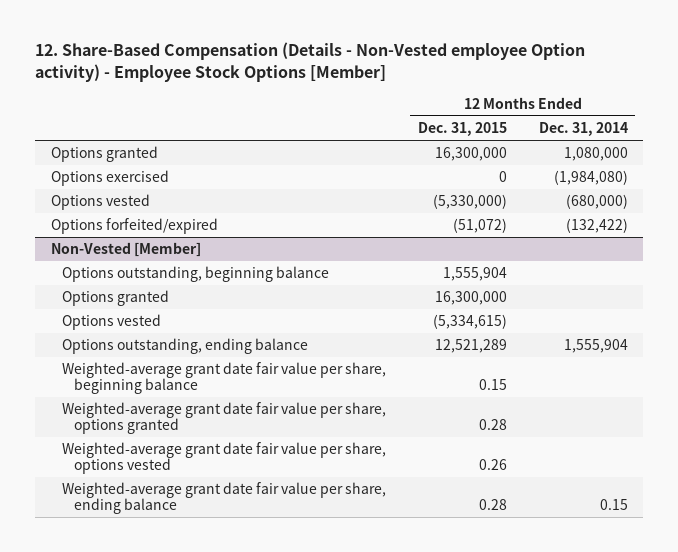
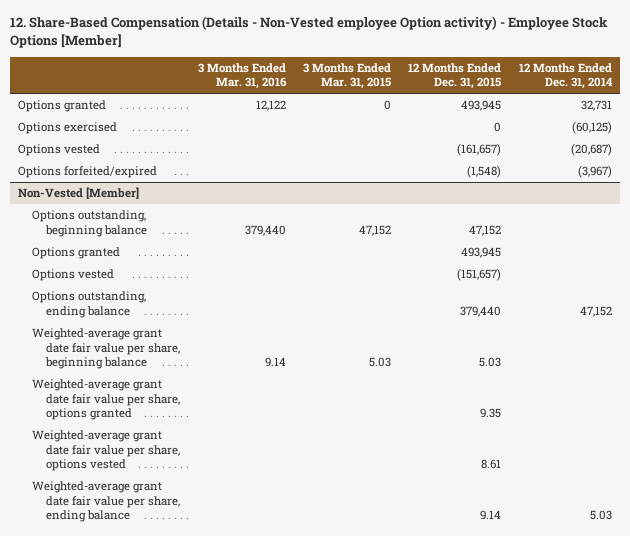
none -> [197,62,287,90] 3 Months Ended Mar. 31, 2016
none -> [303,62,392,90] 3 Months Ended Mar. 31, 2015
[434,147,507,162] 16,300,000 -> [461,100,502,112] 493,945
[563,147,628,162] 1,080,000 -> [580,100,612,112] 32,731
[553,170,628,186] (1,984,080) -> [571,121,612,135] (60,125)
[432,194,507,210] (5,330,000) -> [457,143,502,157] (161,657)
[565,194,628,210] (680,000) -> [570,143,612,157] (20,687)
[452,218,507,234] (51,072) -> [467,165,502,179] (1,548)
[565,218,628,234] (132,422) -> [577,165,612,179] (3,967)
[442,267,507,282] 1,555,904 -> [469,224,502,236] 47,152
[434,291,507,306] 16,300,000 -> [461,247,502,259] 493,945
[432,314,507,330] (5,334,615) -> [457,268,502,282] (151,657)
[434,339,507,354] 12,521,289 -> [460,305,502,317] 379,440
[563,339,628,354] 1,555,904 -> [579,305,612,317] 47,152
[478,379,507,391] 0.15 -> [479,357,502,368] 5.03
[478,419,507,431] 0.28 -> [480,408,502,419] 9.35
[478,459,507,471] 0.26 -> [481,459,502,470] 8.61
[478,499,507,511] 0.28 -> [480,510,502,521] 9.14
[599,499,628,511] 0.15 -> [589,510,612,521] 5.03

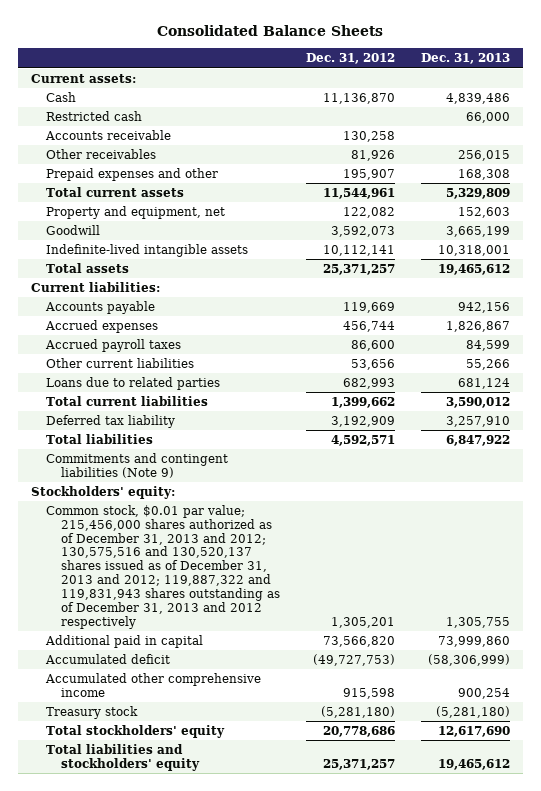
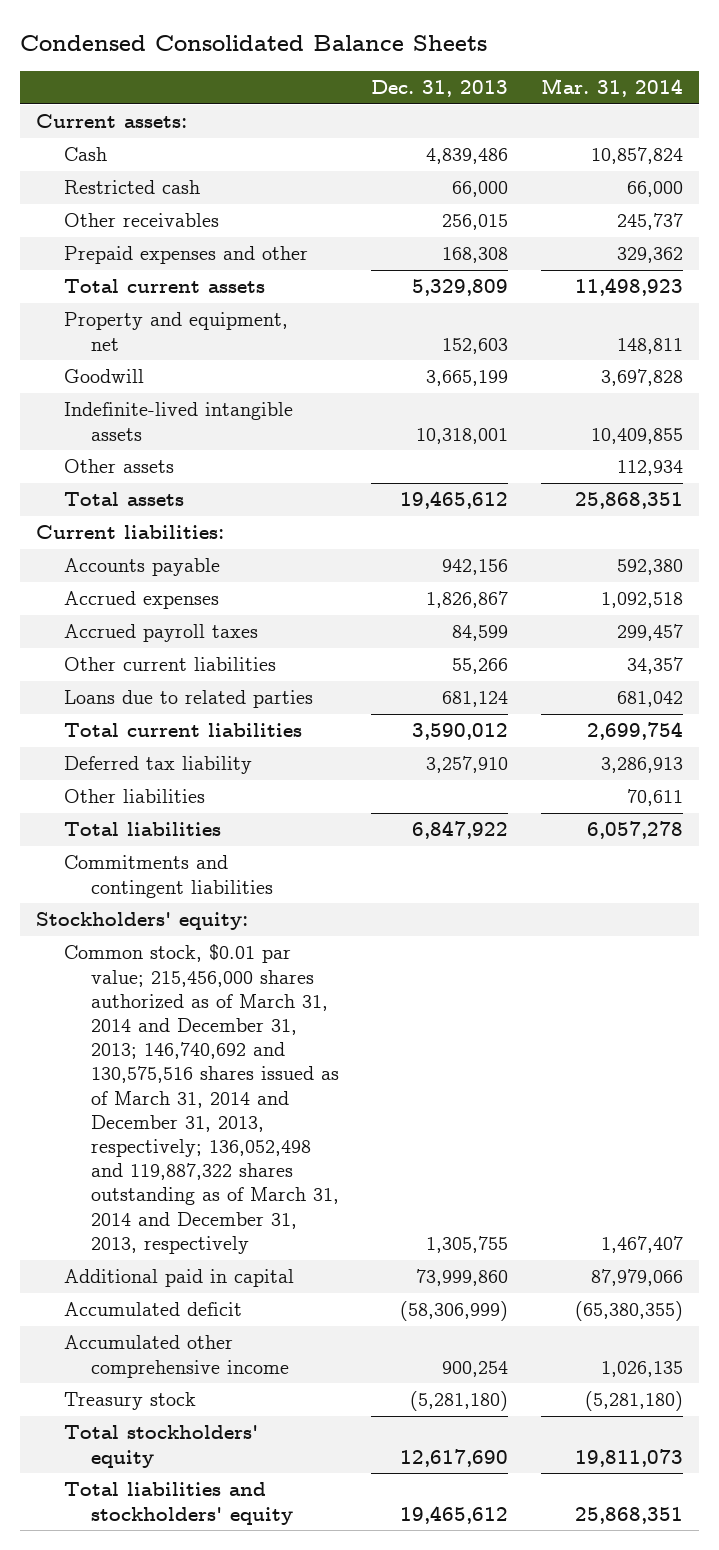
[157,25,384,37] Consolidated Balance Sheets -> [20,34,488,51] Condensed Consolidated Balance Sheets
[305,53,395,65] Dec. 31, 2012 -> none
none -> [540,77,683,97] Mar. 31, 2014
[45,129,172,140] Accounts receivable -> none
none -> [63,459,174,474] Other assets
none -> [63,789,205,804] Other liabilities
[46,452,229,478] Commitments and contingent liabilities (Note 9) -> [63,855,273,898] Commitments and contingent liabilities
[46,504,281,629] Common stock, $0.01 par value; 215,456,000 shares authorized as of December 31, 2013 and 2012; 130,575,516 and 130,520,137 shares issued as of December 31, 2013 and 2012; 119,887,322 and 119,831,943 shares outstanding as of December 31, 2013 and 2012 respectively -> [63,944,339,1254] Common stock, $0.01 par value; 215,456,000 shares authorized as of March 31, 2014 and December 31, 2013; 146,740,692 and 130,575,516 shares issued as of March 31, 2014 and December 31, 2013, respectively; 136,052,498 and 119,887,322 shares outstanding as of March 31, 2014 and December 31, 2013, respectively

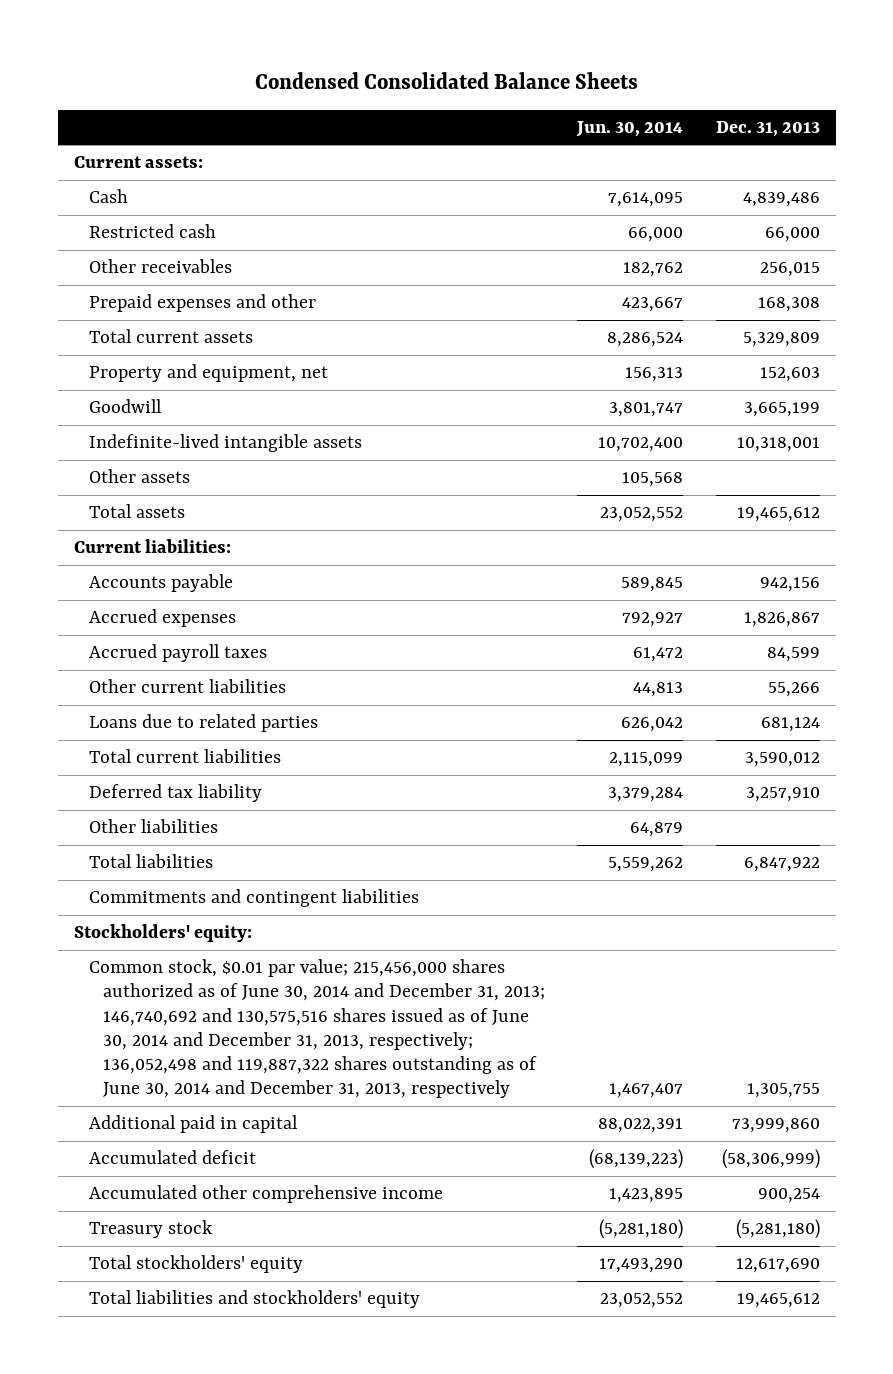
[540,77,683,97] Mar. 31, 2014 -> none
none -> [576,120,684,137] Jun. 30, 2014
[63,944,339,1254] Common stock, $0.01 par value; 215,456,000 shares authorized as of March 31, 2014 and December 31, 2013; 146,740,692 and 130,575,516 shares issued as of March 31, 2014 and December 31, 2013, respectively; 136,052,498 and 119,887,322 shares outstanding as of March 31, 2014 and December 31, 2013, respectively -> [88,959,546,1099] Common stock, $0.01 par value; 215,456,000 shares authorized as of June 30, 2014 and December 31, 2013; 146,740,692 and 130,575,516 shares issued as of June 30, 2014 and December 31, 2013, respectively; 136,052,498 and 119,887,322 shares outstanding as of June 30, 2014 and December 31, 2013, respectively

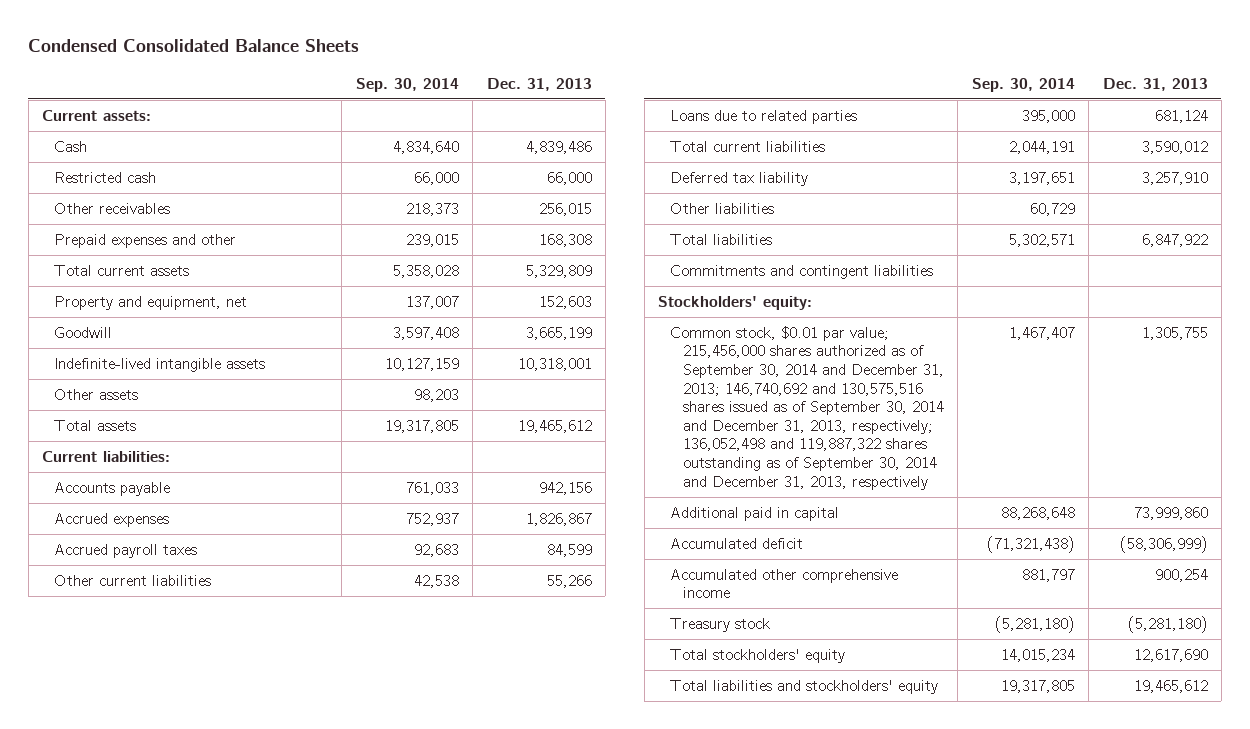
[576,120,684,137] Jun. 30, 2014 -> none
none -> [355,77,459,92] Sep. 30, 2014
[88,959,546,1099] Common stock, $0.01 par value; 215,456,000 shares authorized as of June 30, 2014 and December 31, 2013; 146,740,692 and 130,575,516 shares issued as of June 30, 2014 and December 31, 2013, respectively; 136,052,498 and 119,887,322 shares outstanding as of June 30, 2014 and December 31, 2013, respectively -> [670,325,944,490] Common stock, $0.01 par value; 215,456,000 shares authorized as of September 30, 2014 and December 31, 2013; 146,740,692 and 130,575,516 shares issued as of September 30, 2014 and December 31, 2013, respectively; 136,052,498 and 119,887,322 shares outstanding as of September 30, 2014 and December 31, 2013, respectively

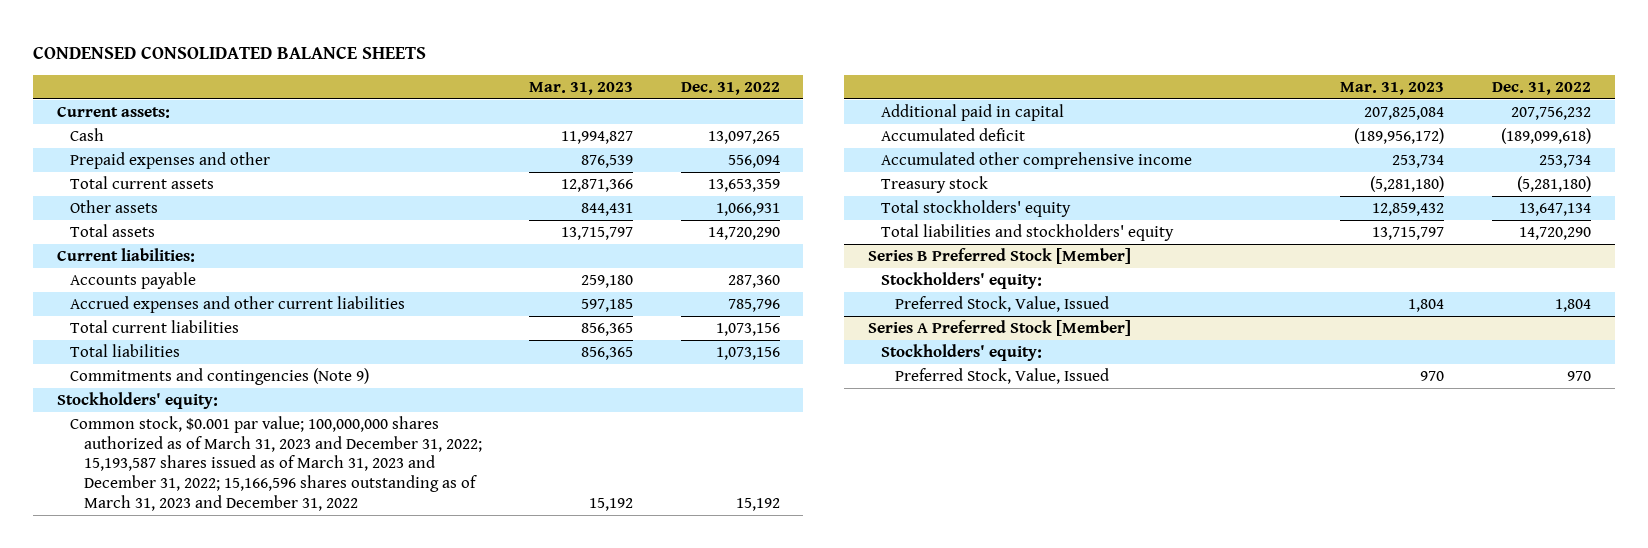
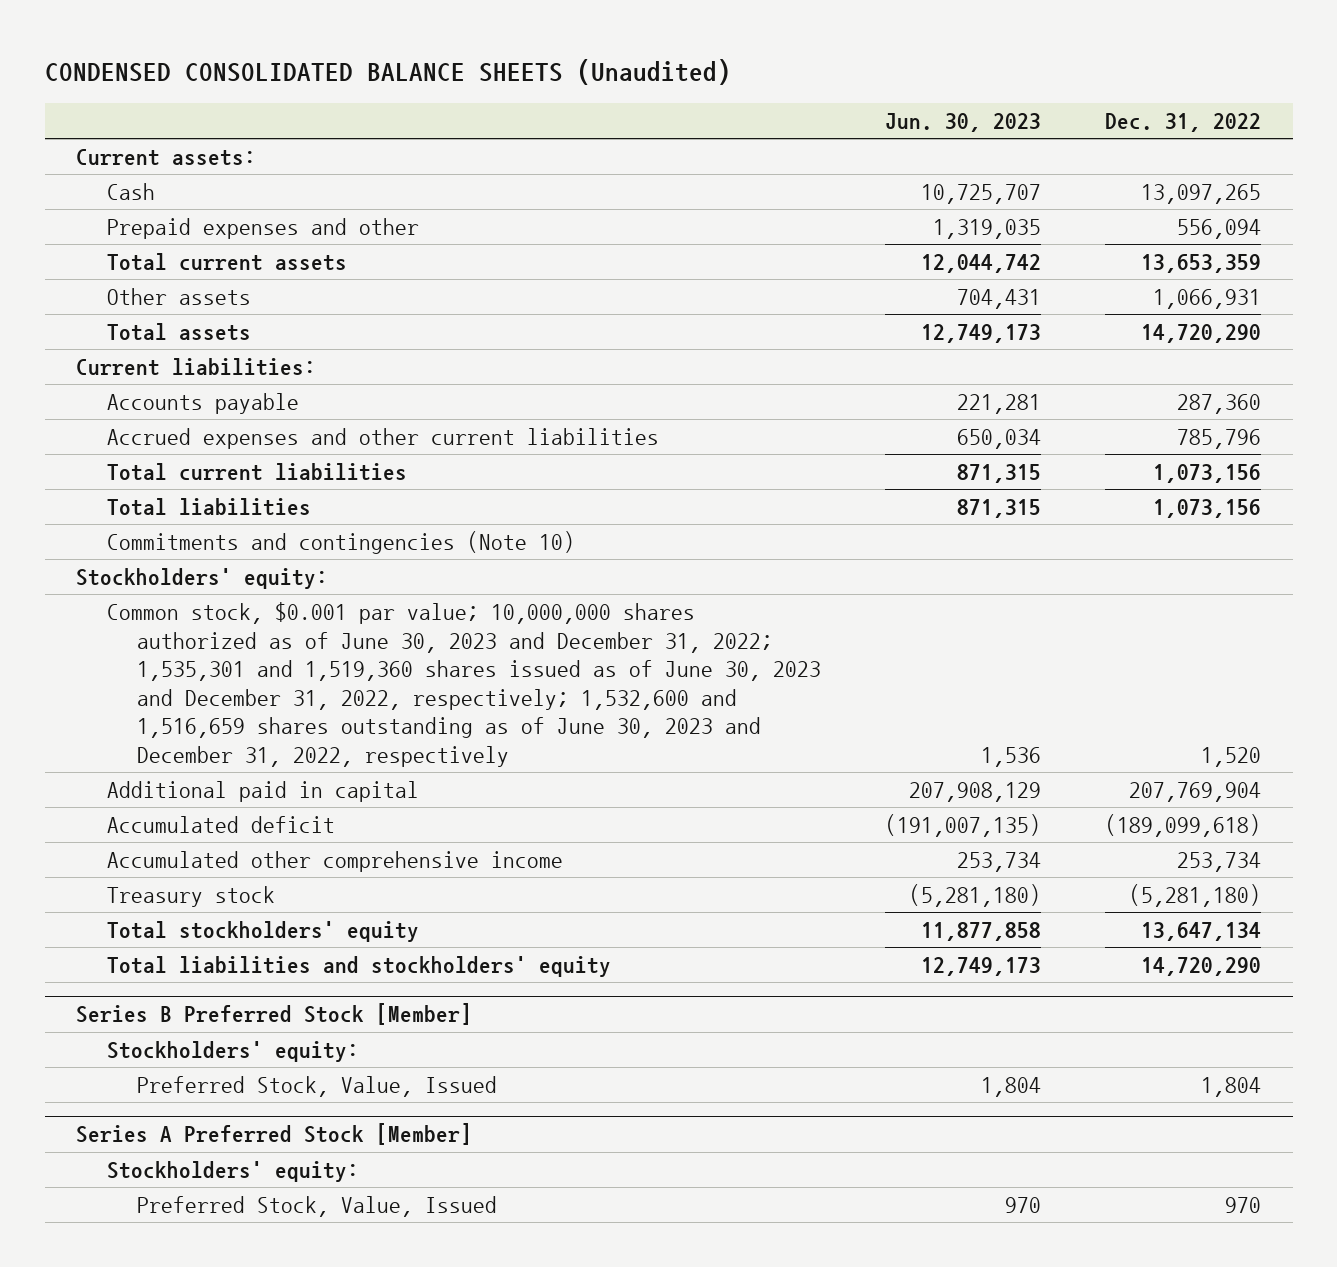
[33,45,427,59] CONDENSED CONSOLIDATED BALANCE SHEETS -> [44,59,731,86] CONDENSED CONSOLIDATED BALANCE SHEETS (Unaudited)
[529,81,634,95] Mar. 31, 2023 -> none
none -> [885,112,1042,132] Jun. 30, 2023
[70,368,370,386] Commitments and contingencies (Note 9) -> [106,530,575,554] Commitments and contingencies (Note 10)
[70,416,482,511] Common stock, $0.001 par value; 100,000,000 shares authorized as of March 31, 2023 and December 31, 2022; 15,193,587 shares issued as of March 31, 2023 and December 31, 2022; 15,166,596 shares outstanding as of March 31, 2023 and December 31, 2022 -> [106,601,822,767] Common stock, $0.001 par value; 10,000,000 shares authorized as of June 30, 2023 and December 31, 2022; 1,535,301 and 1,519,360 shares issued as of June 30, 2023 and December 31, 2022, respectively; 1,532,600 and 1,516,659 shares outstanding as of June 30, 2023 and December 31, 2022, respectively
[735,497,780,511] 15,192 -> [1200,746,1261,767] 1,520
[1510,107,1591,121] 207,756,232 -> [1128,781,1261,802] 207,769,904

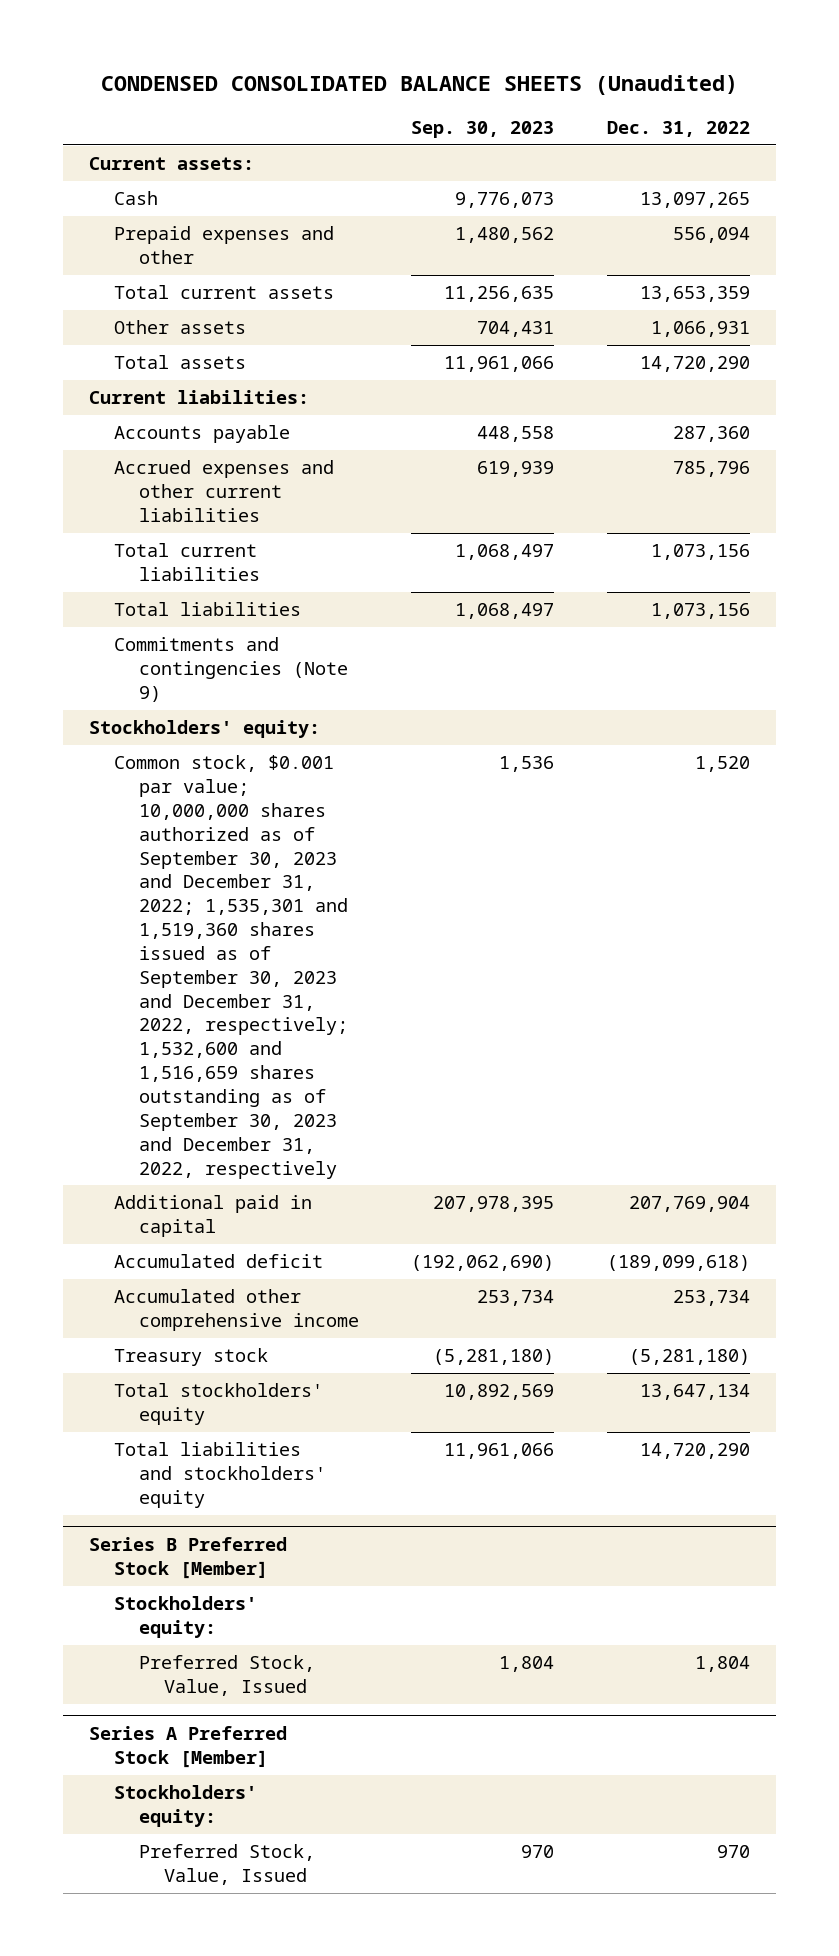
[885,112,1042,132] Jun. 30, 2023 -> none
none -> [411,121,555,139] Sep. 30, 2023
[106,530,575,554] Commitments and contingencies (Note 10) -> [113,637,348,702] Commitments and contingencies (Note 9)
[106,601,822,767] Common stock, $0.001 par value; 10,000,000 shares authorized as of June 30, 2023 and December 31, 2022; 1,535,301 and 1,519,360 shares issued as of June 30, 2023 and December 31, 2022, respectively; 1,532,600 and 1,516,659 shares outstanding as of June 30, 2023 and December 31, 2022, respectively -> [113,755,348,1179] Common stock, $0.001 par value; 10,000,000 shares authorized as of September 30, 2023 and December 31, 2022; 1,535,301 and 1,519,360 shares issued as of September 30, 2023 and December 31, 2022, respectively; 1,532,600 and 1,516,659 shares outstanding as of September 30, 2023 and December 31, 2022, respectively

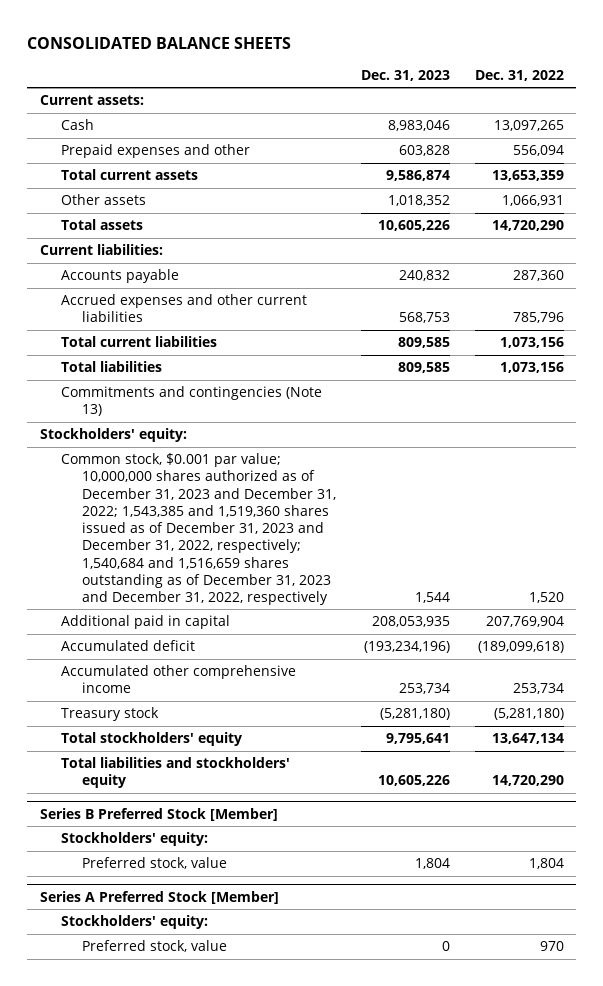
[100,75,738,96] CONDENSED CONSOLIDATED BALANCE SHEETS (Unaudited) -> [27,36,292,49] CONSOLIDATED BALANCE SHEETS
[411,121,555,139] Sep. 30, 2023 -> none
none -> [360,69,450,81] Dec. 31, 2023
[113,637,348,702] Commitments and contingencies (Note 9) -> [60,386,322,417] Commitments and contingencies (Note 13)
[113,755,348,1179] Common stock, $0.001 par value; 10,000,000 shares authorized as of September 30, 2023 and December 31, 2022; 1,535,301 and 1,519,360 shares issued as of September 30, 2023 and December 31, 2022, respectively; 1,532,600 and 1,516,659 shares outstanding as of September 30, 2023 and December 31, 2022, respectively -> [60,453,337,605] Common stock, $0.001 par value; 10,000,000 shares authorized as of December 31, 2023 and December 31, 2022; 1,543,385 and 1,519,360 shares issued as of December 31, 2023 and December 31, 2022, respectively; 1,540,684 and 1,516,659 shares outstanding as of December 31, 2023 and December 31, 2022, respectively
[138,1655,315,1697] Preferred Stock, Value, Issued -> [82,857,228,870] Preferred stock, value
[138,1844,315,1886] Preferred Stock, Value, Issued -> [82,940,228,953] Preferred stock, value

